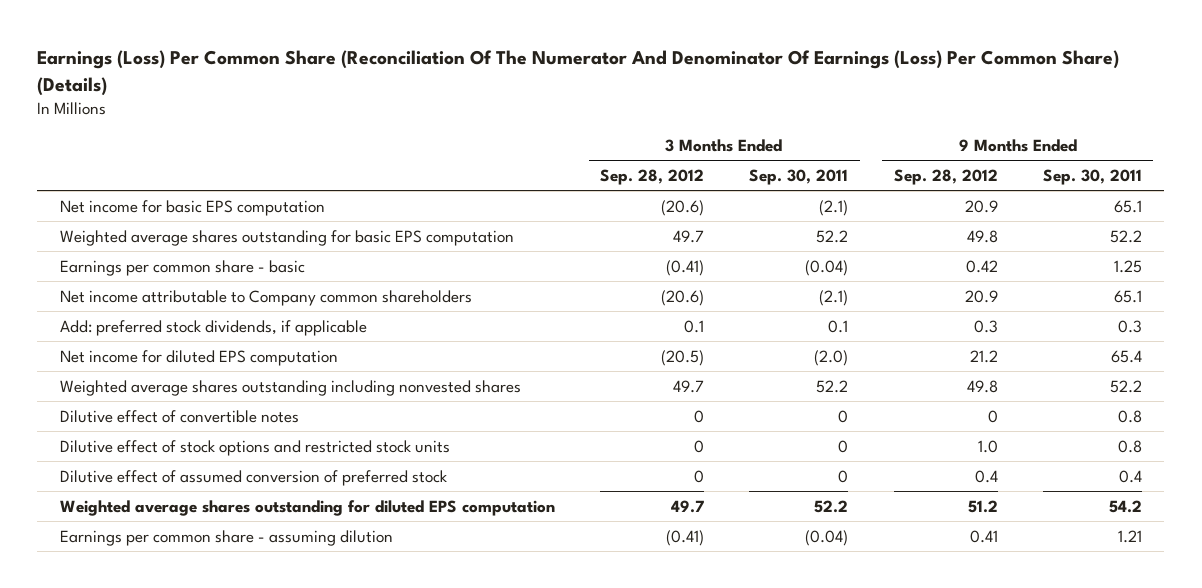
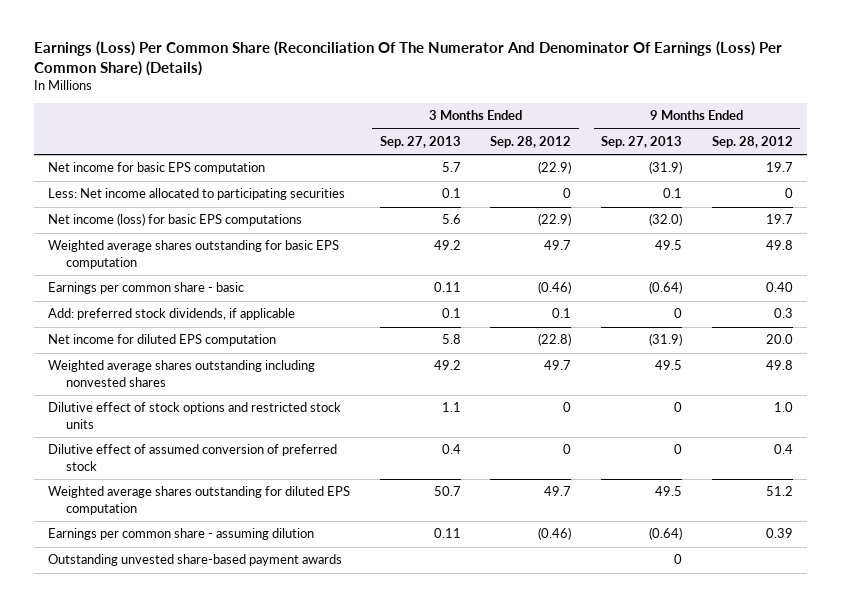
[749,169,849,186] Sep. 30, 2011 -> none
[1042,169,1142,186] Sep. 30, 2011 -> none
none -> [379,135,461,148] Sep. 27, 2013
none -> [601,135,683,148] Sep. 27, 2013
[661,199,705,216] (20.6) -> [538,161,572,175] (22.9)
[964,199,998,213] 20.9 -> [765,162,793,173] 19.7
none -> [48,188,346,201] Less: Net income allocated to participating securities
none -> [48,213,303,227] Net income (loss) for basic EPS computations
[60,289,473,306] Net income attributable to Company common shareholders -> none
[666,259,705,276] (0.41) -> [538,281,572,295] (0.46)
[965,259,998,273] 0.42 -> [765,282,793,293] 0.40
[661,349,705,366] (20.5) -> [538,333,572,347] (22.8)
[969,349,998,363] 21.2 -> [765,334,793,345] 20.0
[60,409,300,423] Dilutive effect of convertible notes -> none
[666,529,705,546] (0.41) -> [538,527,572,541] (0.46)
[969,529,998,543] 0.41 -> [765,528,793,539] 0.39
none -> [48,554,343,567] Outstanding unvested share-based payment awards

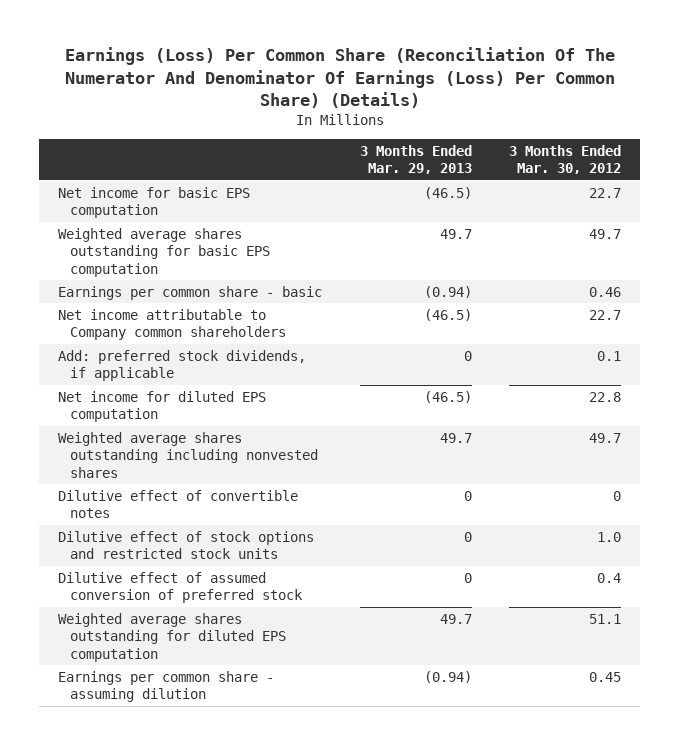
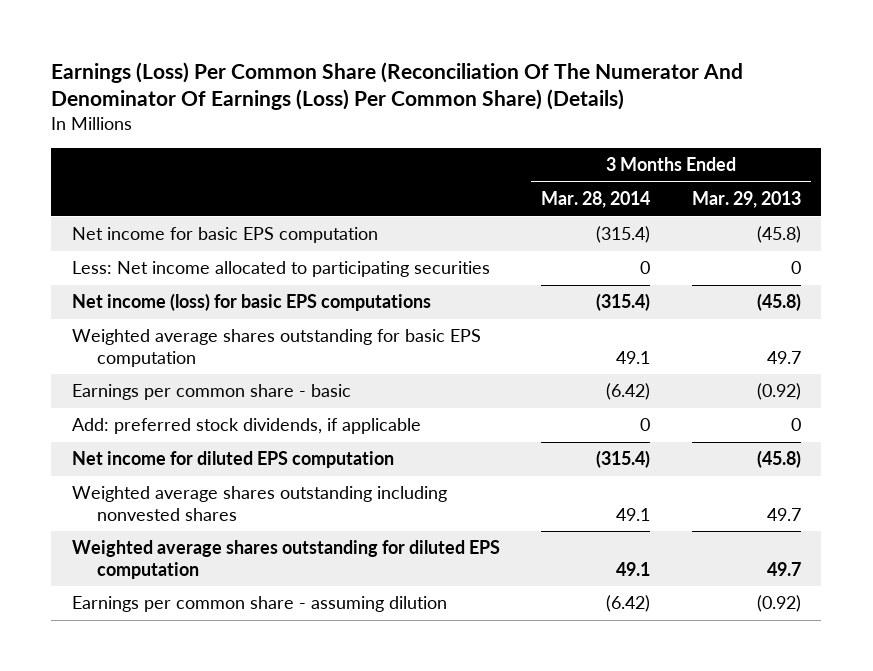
[509,144,622,175] 3 Months Ended Mar. 30, 2012 -> none
none -> [541,191,651,209] Mar. 28, 2014
[423,186,472,199] (46.5) -> [756,226,801,244] (45.8)
none -> [72,261,491,278] Less: Net income allocated to participating securities
none -> [72,293,432,312] Net income (loss) for basic EPS computations
[58,308,286,341] Net income attributable to Company common shareholders -> none
[423,285,472,298] (0.94) -> [756,383,801,401] (0.92)
[423,390,472,403] (46.5) -> [756,450,801,469] (45.8)
[58,489,299,519] Dilutive effect of convertible notes -> none
[58,530,315,560] Dilutive effect of stock options and restricted stock units -> none
[58,571,303,604] Dilutive effect of assumed conversion of preferred stock -> none
[423,670,472,683] (0.94) -> [756,595,801,613] (0.92)

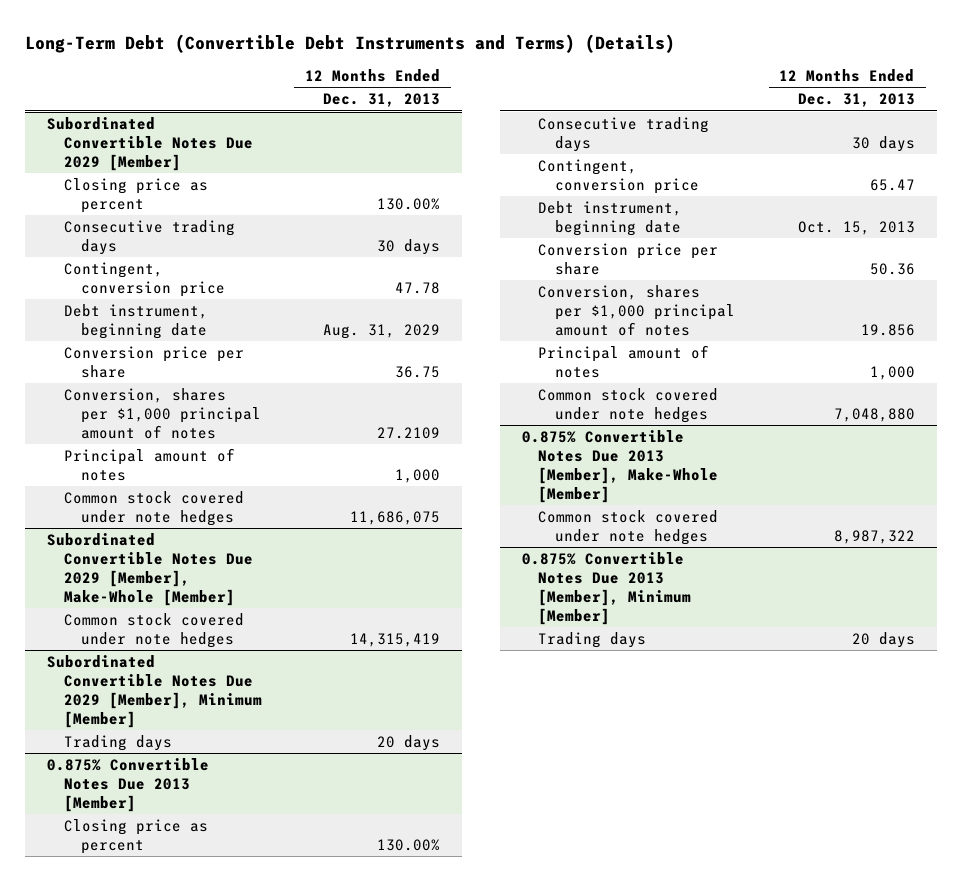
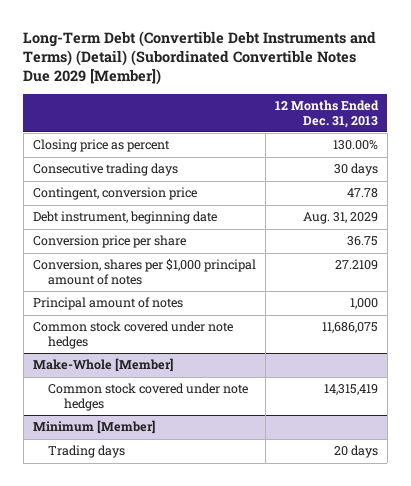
[25,33,676,53] Long-Term Debt (Convertible Debt Instruments and Terms) (Details) -> [23,30,377,86] Long-Term Debt (Convertible Debt Instruments and Terms) (Detail) (Subordinated Convertible Notes Due 2029 [Member])
[47,116,253,171] Subordinated Convertible Notes Due 2029 [Member] -> none
[47,532,253,606] Subordinated Convertible Notes Due 2029 [Member], Make-Whole [Member] -> none
none -> [32,358,173,373] Make-Whole [Member]
[47,654,262,728] Subordinated Convertible Notes Due 2029 [Member], Minimum [Member] -> none
[63,734,172,751] Trading days -> none
[47,757,210,812] 0.875% Convertible Notes Due 2013 [Member] -> none
[63,818,208,854] Closing price as percent -> none
[538,116,710,152] Consecutive trading days -> none
[538,158,700,194] Contingent, conversion price -> none
[538,200,683,236] Debt instrument, beginning date -> none
[538,242,719,275] Conversion price per share -> none
[538,284,736,336] Conversion, shares per $1,000 principal amount of notes -> none
[538,344,710,378] Principal amount of notes -> none
[538,387,719,423] Common stock covered under note hedges -> none
[521,429,719,503] 0.875% Convertible Notes Due 2013 [Member], Make-Whole [Member] -> none
[538,509,719,545] Common stock covered under note hedges -> none
[521,551,692,625] 0.875% Convertible Notes Due 2013 [Member], Minimum [Member] -> none
none -> [32,420,155,435] Minimum [Member]

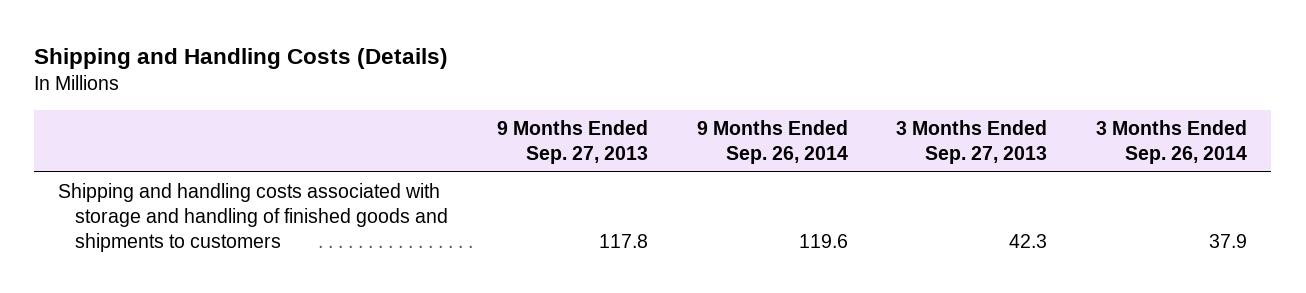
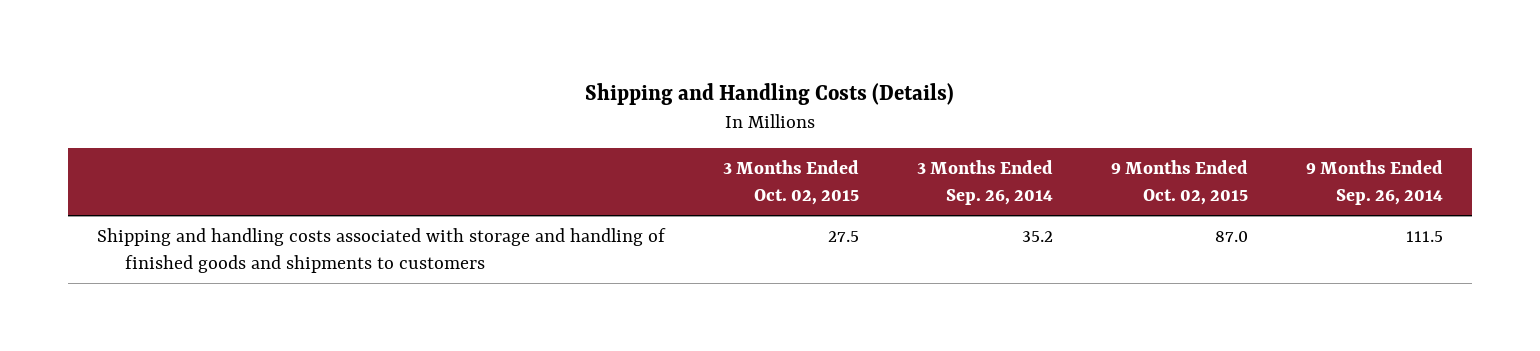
[497,120,649,164] 9 Months Ended Sep. 27, 2013 -> none
[896,120,1048,164] 3 Months Ended Sep. 27, 2013 -> none
none -> [722,160,859,205] 3 Months Ended Oct. 02, 2015
none -> [1110,160,1248,205] 9 Months Ended Oct. 02, 2015
[798,233,848,248] 119.6 -> [1405,231,1443,243] 111.5
[1209,233,1248,248] 37.9 -> [1021,231,1053,243] 35.2

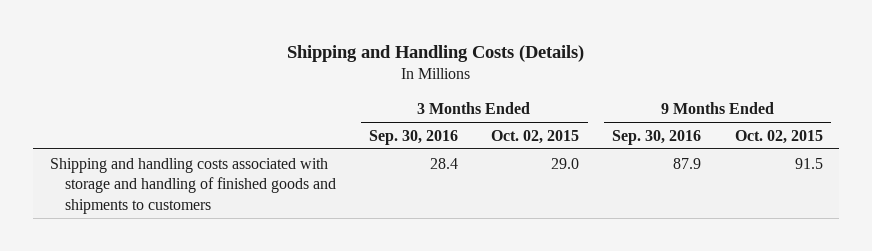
[916,160,1053,205] 3 Months Ended Sep. 26, 2014 -> none
[1305,160,1443,205] 9 Months Ended Sep. 26, 2014 -> none
none -> [369,129,459,145] Sep. 30, 2016
none -> [612,129,702,145] Sep. 30, 2016
[827,231,859,243] 27.5 -> [551,157,580,169] 29.0
[1214,231,1248,243] 87.0 -> [794,157,823,169] 91.5

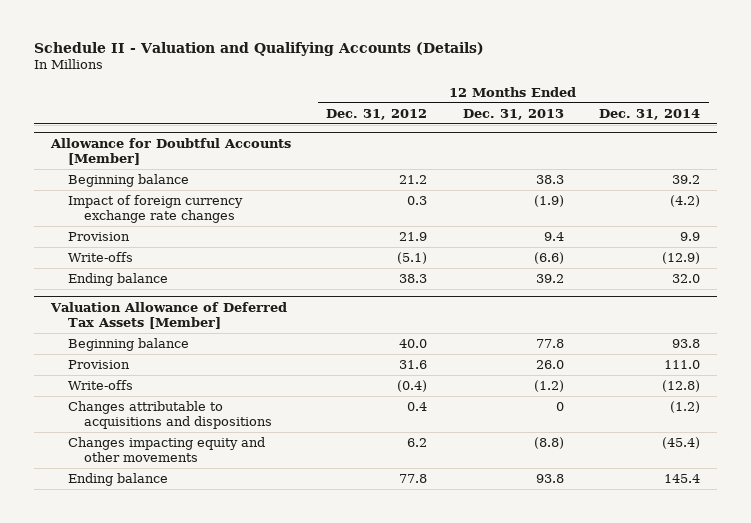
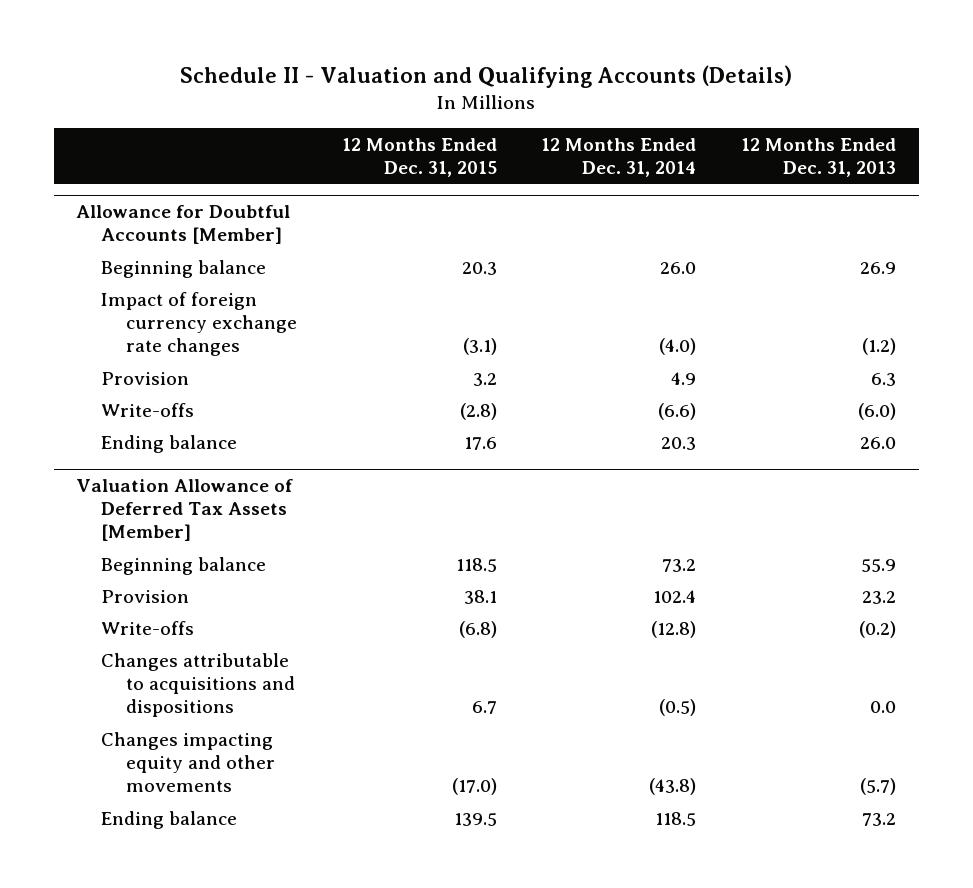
[326,108,428,120] Dec. 31, 2012 -> none
none -> [341,137,497,177] 12 Months Ended Dec. 31, 2015
[535,175,564,185] 38.3 -> [860,261,897,274] 26.9
[671,175,700,185] 39.2 -> [660,261,697,274] 26.0
[533,195,564,208] (1.9) -> [862,337,897,355] (1.2)
[669,195,700,208] (4.2) -> [659,337,697,355] (4.0)
[543,232,564,242] 9.4 -> [871,372,897,386] 6.3
[679,232,700,242] 9.9 -> [671,371,697,385] 4.9
[533,252,564,265] (6.6) -> [858,402,897,420] (6.0)
[661,252,700,265] (12.9) -> [658,402,697,420] (6.6)
[535,274,564,284] 39.2 -> [860,436,897,449] 26.0
[671,274,700,284] 32.0 -> [661,436,697,450] 20.3
[535,339,564,349] 77.8 -> [861,558,897,572] 55.9
[671,339,700,349] 93.8 -> [662,558,697,572] 73.2
[535,360,564,370] 26.0 -> [862,590,897,604] 23.2
[663,360,700,370] 111.0 -> [653,589,697,603] 102.4
[533,380,564,393] (1.2) -> [859,620,897,638] (0.2)
[555,402,564,412] 0 -> [870,700,897,713] 0.0
[669,401,700,414] (1.2) -> [659,698,697,716] (0.5)
[533,437,564,450] (8.8) -> [860,777,897,795] (5.7)
[661,437,700,450] (45.4) -> [649,777,697,795] (43.8)
[535,474,564,484] 93.8 -> [862,812,897,826] 73.2
[663,474,700,484] 145.4 -> [655,811,697,826] 118.5

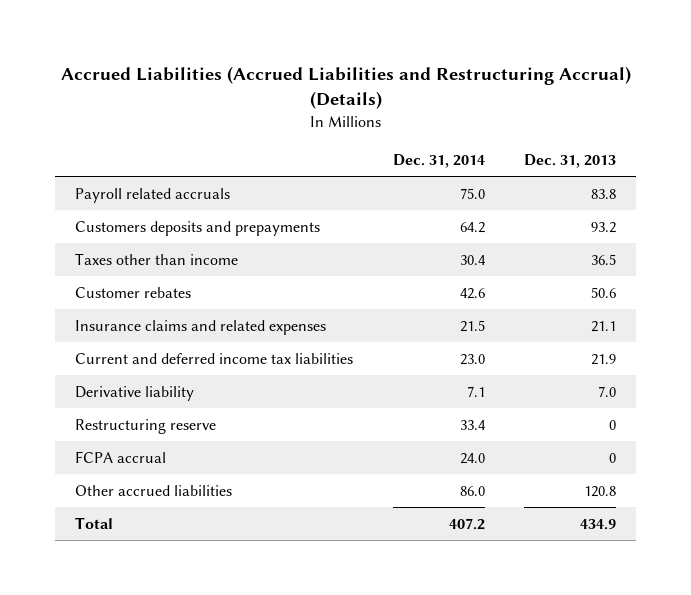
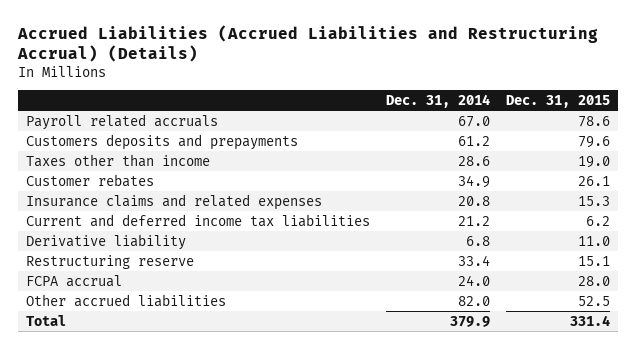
[524,154,617,169] Dec. 31, 2013 -> none
none -> [506,95,611,109] Dec. 31, 2015
[459,187,485,199] 75.0 -> [458,115,491,127] 67.0
[459,221,485,233] 64.2 -> [458,135,491,146] 61.2
[459,254,486,265] 30.4 -> [458,155,491,166] 28.6
[459,287,485,299] 42.6 -> [458,174,491,188] 34.9
[459,319,485,332] 21.5 -> [458,195,491,206] 20.8
[459,353,485,365] 23.0 -> [458,215,491,226] 21.2
[466,385,485,397] 7.1 -> [466,235,491,246] 6.8
[459,485,485,496] 86.0 -> [458,295,491,306] 82.0
[448,517,485,530] 407.2 -> [450,315,491,327] 379.9

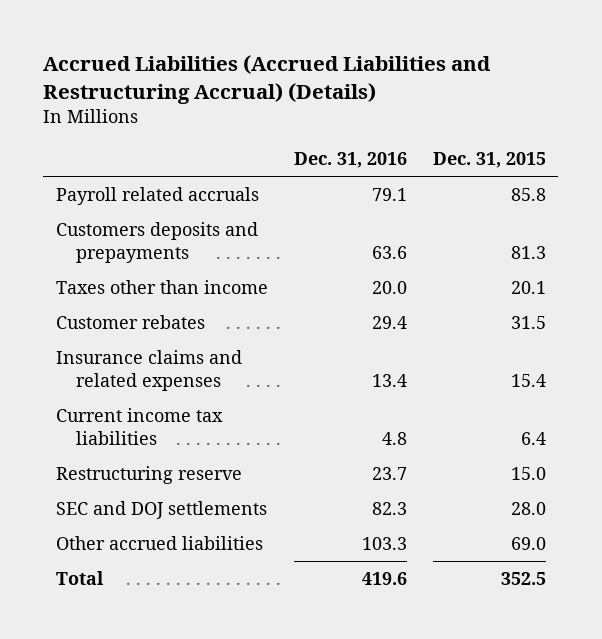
[386,94,491,109] Dec. 31, 2014 -> none
none -> [293,152,407,169] Dec. 31, 2016
[26,233,187,250] Derivative liability -> none
[578,115,611,127] 78.6 -> [510,188,546,202] 85.8
[578,135,611,148] 79.6 -> [510,245,546,259] 81.3
[578,155,611,168] 19.0 -> [510,281,546,295] 20.1
[578,175,611,186] 26.1 -> [510,316,546,330] 31.5
[578,195,611,206] 15.3 -> [510,373,546,387] 15.4
[26,213,371,227] Current and deferred income tax liabilities -> [56,408,224,445] Current income tax liabilities
[586,215,611,226] 6.2 -> [520,431,546,445] 6.4
[578,255,611,266] 15.1 -> [510,467,546,481] 15.0
[26,274,123,287] FCPA accrual -> [56,501,268,520] SEC and DOJ settlements
[578,295,611,306] 52.5 -> [510,537,546,551] 69.0
[570,314,611,326] 331.4 -> [500,572,546,586] 352.5

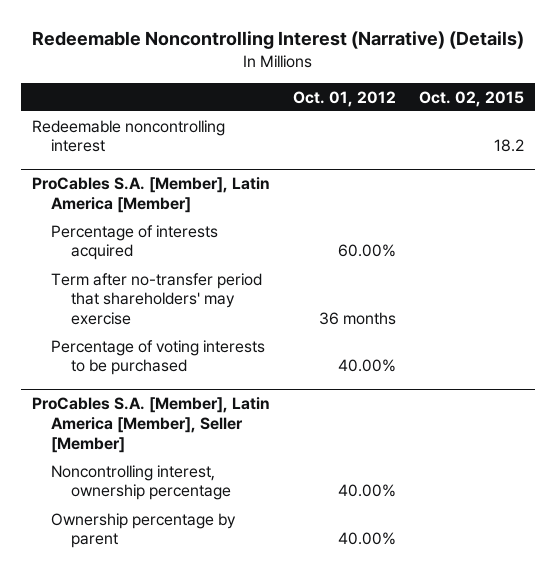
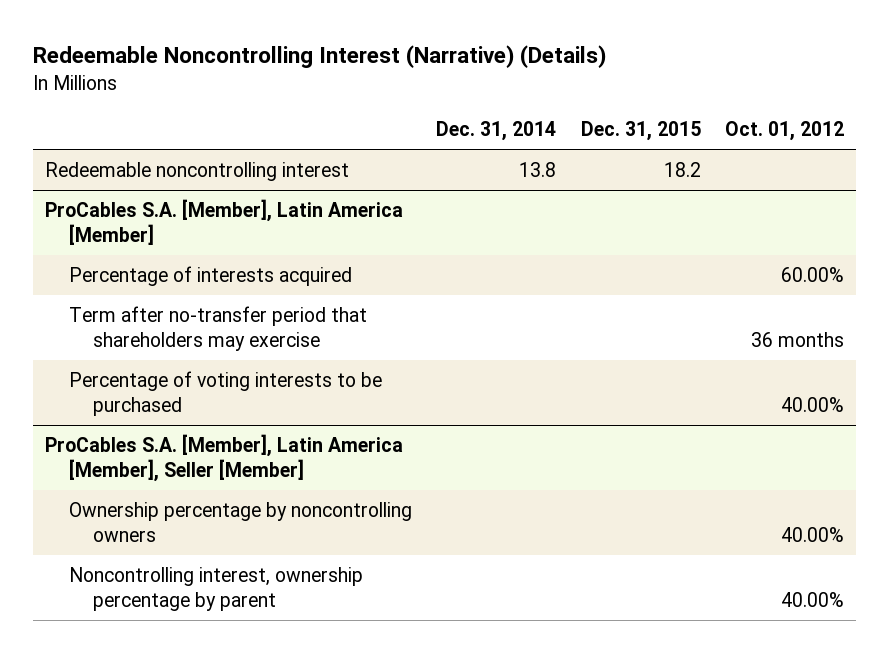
[418,90,524,107] Oct. 02, 2015 -> none
none -> [436,121,557,142] Dec. 31, 2014
none -> [580,121,701,142] Dec. 31, 2015
[51,272,263,325] Term after no-transfer period that shareholders' may exercise -> [69,305,368,351] Term after no-transfer period that shareholders may exercise
[51,464,231,501] Noncontrolling interest, ownership percentage -> [69,501,413,542] Ownership percentage by noncontrolling owners
[51,512,237,549] Ownership percentage by parent -> [69,566,364,611] Noncontrolling interest, ownership percentage by parent

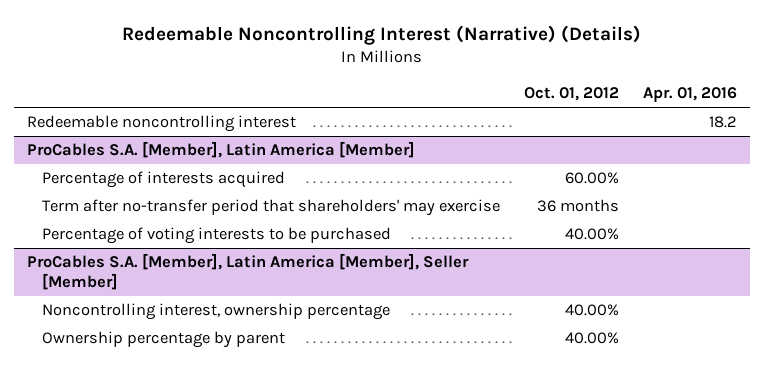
[436,121,557,142] Dec. 31, 2014 -> none
[580,121,701,142] Dec. 31, 2015 -> none
none -> [643,87,738,103] Apr. 01, 2016
[69,305,368,351] Term after no-transfer period that shareholders may exercise -> [41,199,500,217] Term after no-transfer period that shareholders' may exercise
[69,501,413,542] Ownership percentage by noncontrolling owners -> [41,303,390,321] Noncontrolling interest, ownership percentage
[69,566,364,611] Noncontrolling interest, ownership percentage by parent -> [41,331,285,349] Ownership percentage by parent

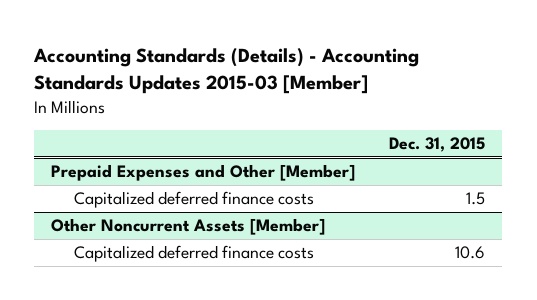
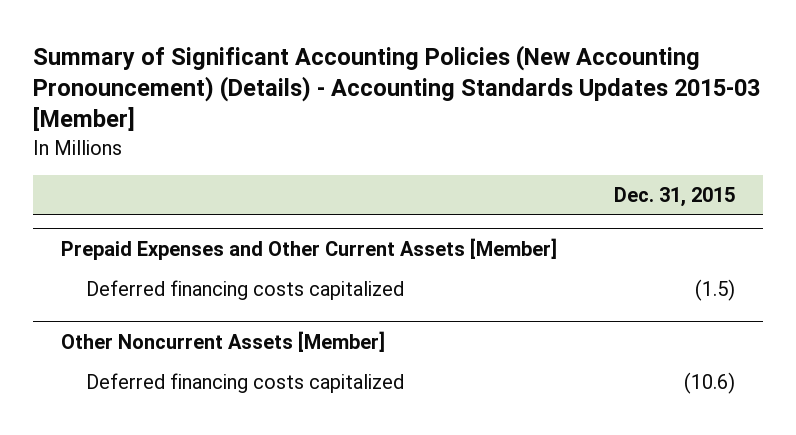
[33,47,420,94] Accounting Standards (Details) - Accounting Standards Updates 2015-03 [Member] -> [33,44,761,132] Summary of Significant Accounting Policies (New Accounting Pronouncement) (Details) - Accounting Standards Updates 2015-03 [Member]
[51,164,356,182] Prepaid Expenses and Other [Member] -> [61,237,558,260] Prepaid Expenses and Other Current Assets [Member]
[73,191,314,209] Capitalized deferred finance costs -> [86,280,405,301] Deferred financing costs capitalized
[466,192,486,206] 1.5 -> [694,279,735,302] (1.5)
[73,245,314,263] Capitalized deferred finance costs -> [86,373,405,394] Deferred financing costs capitalized
[455,246,486,260] 10.6 -> [683,372,735,395] (10.6)

